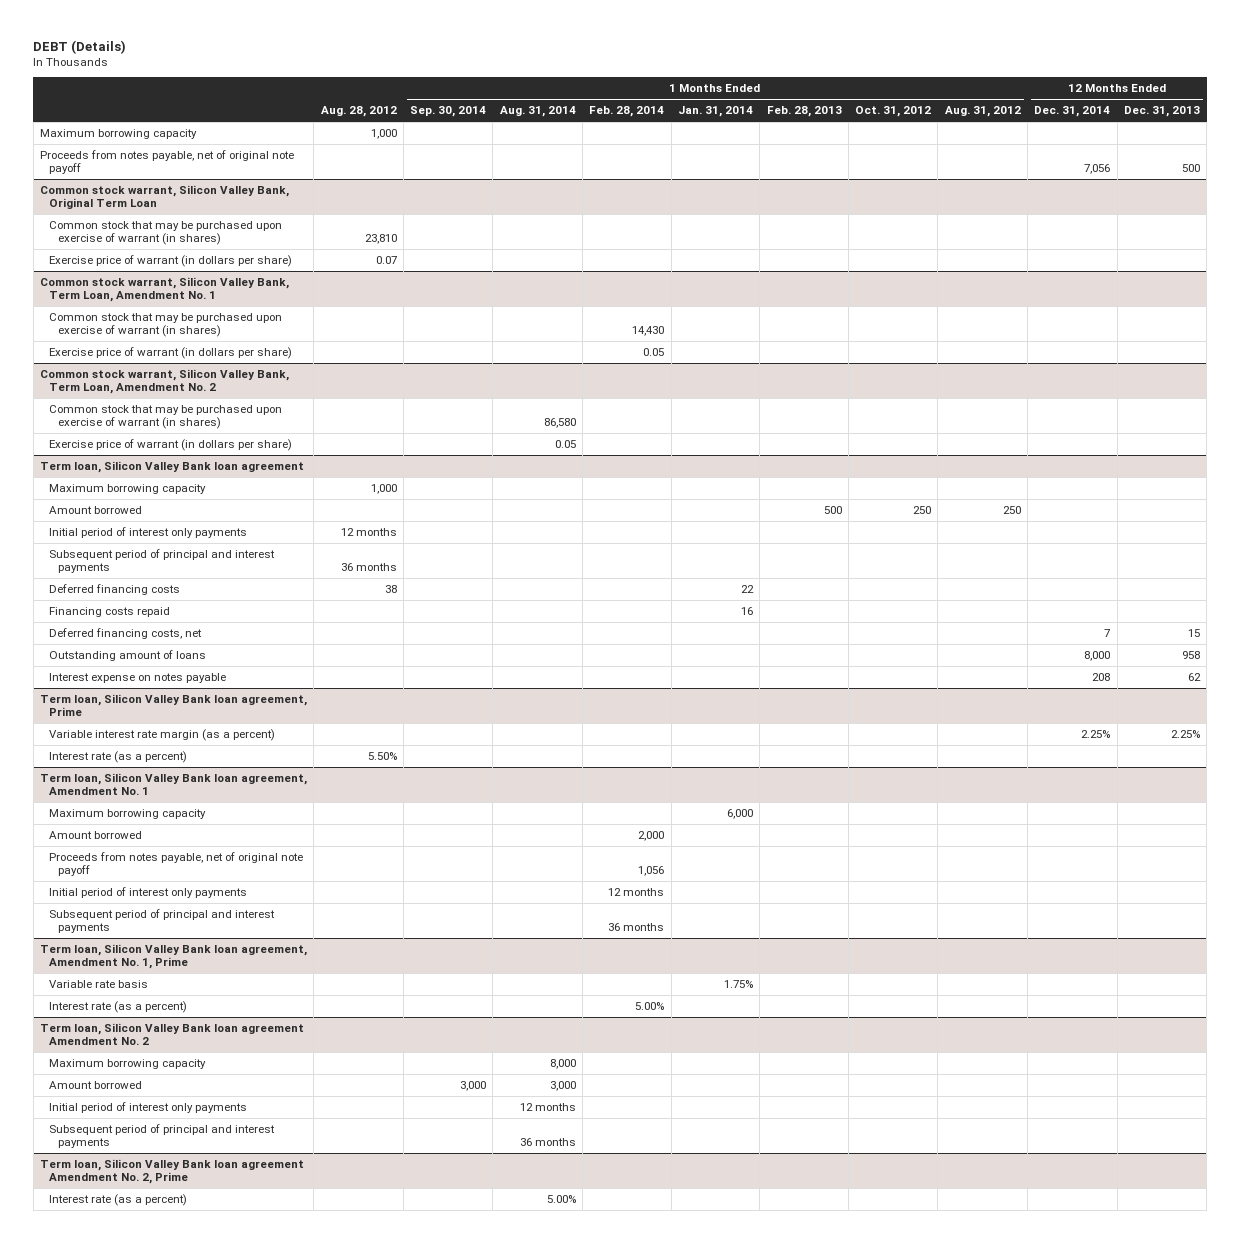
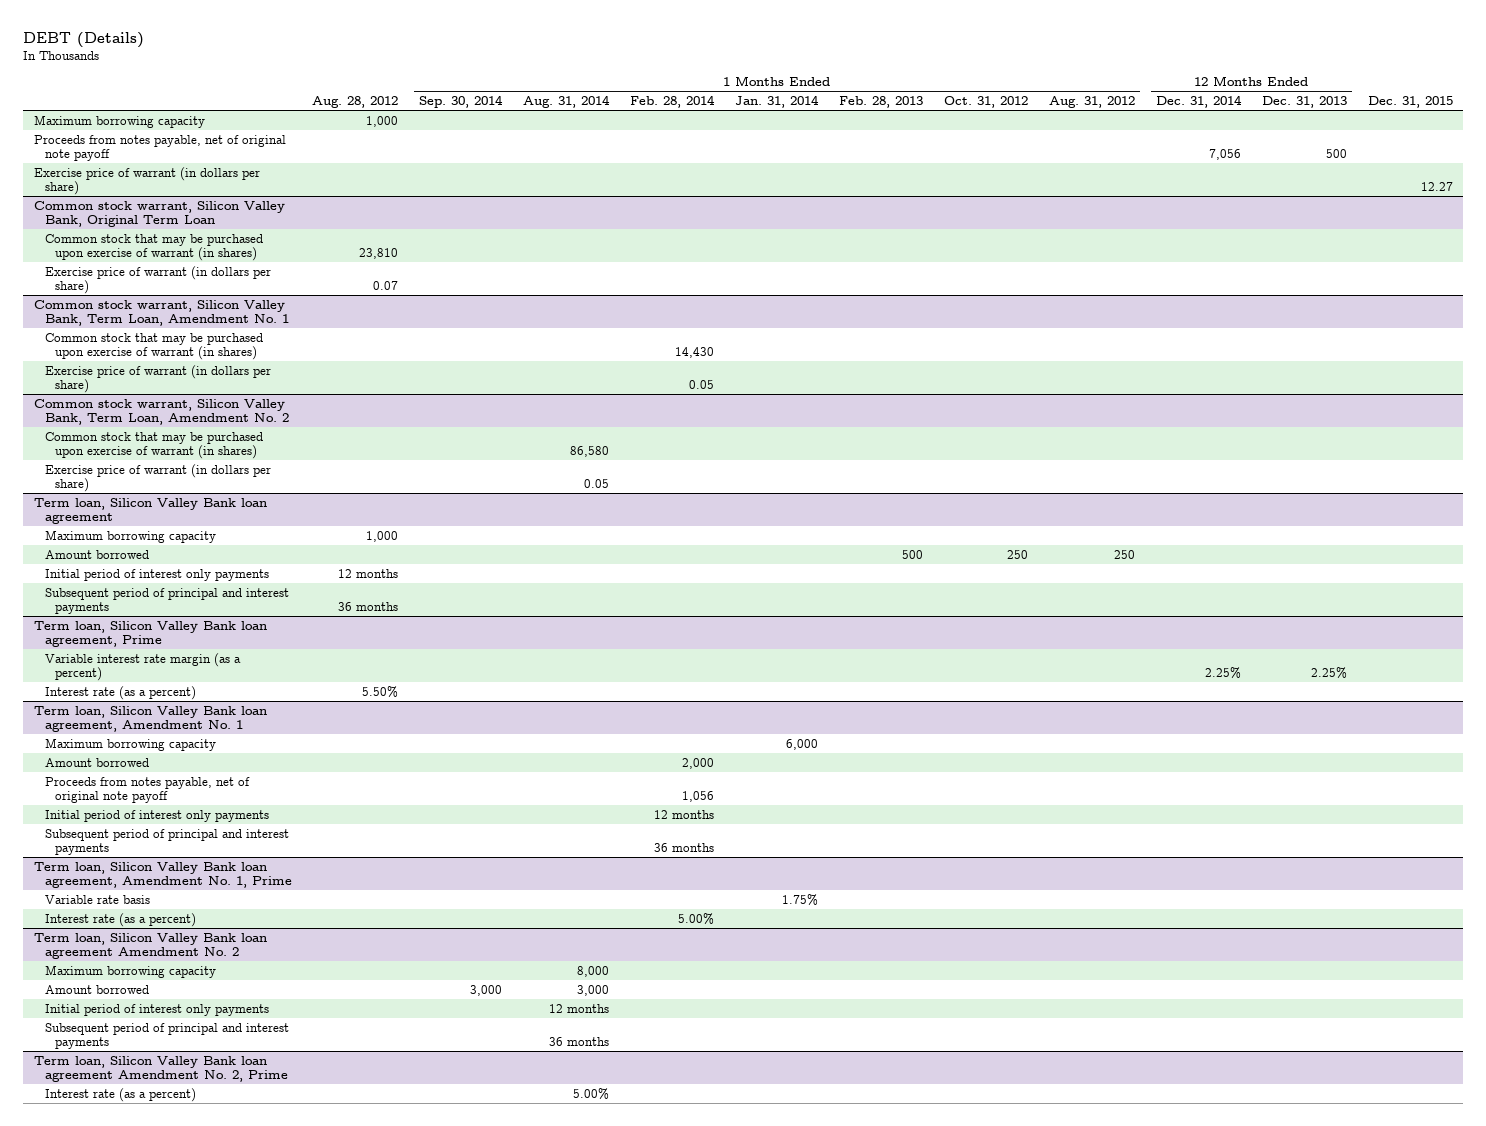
none -> [1367,96,1453,109] Dec. 31, 2015
none -> [33,166,260,196] Exercise price of warrant (in dollars per share)
[48,584,180,596] Deferred financing costs -> none
[48,607,170,618] Financing costs repaid -> none
[48,628,202,640] Deferred financing costs, net -> none
[48,650,206,662] Outstanding amount of loans -> none
[48,673,226,684] Interest expense on notes payable -> none

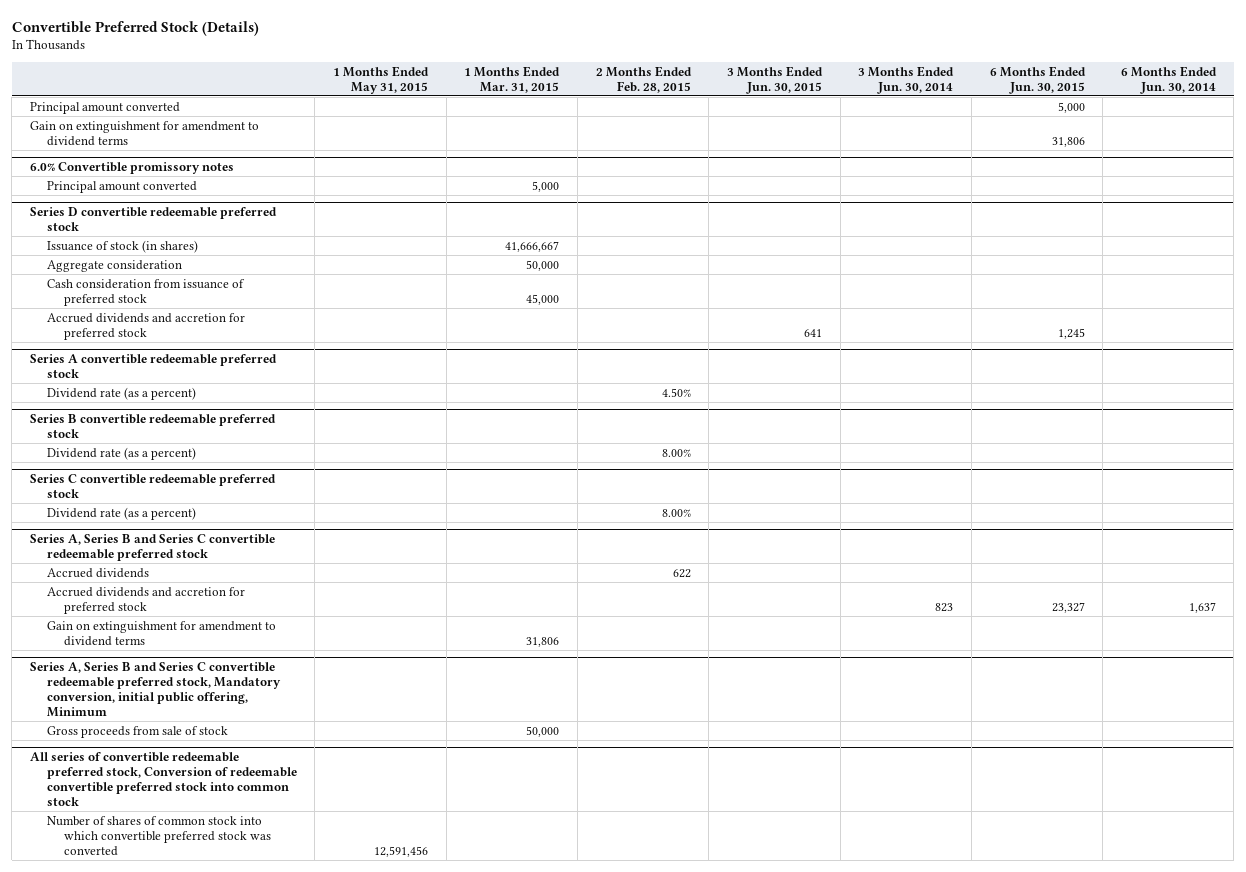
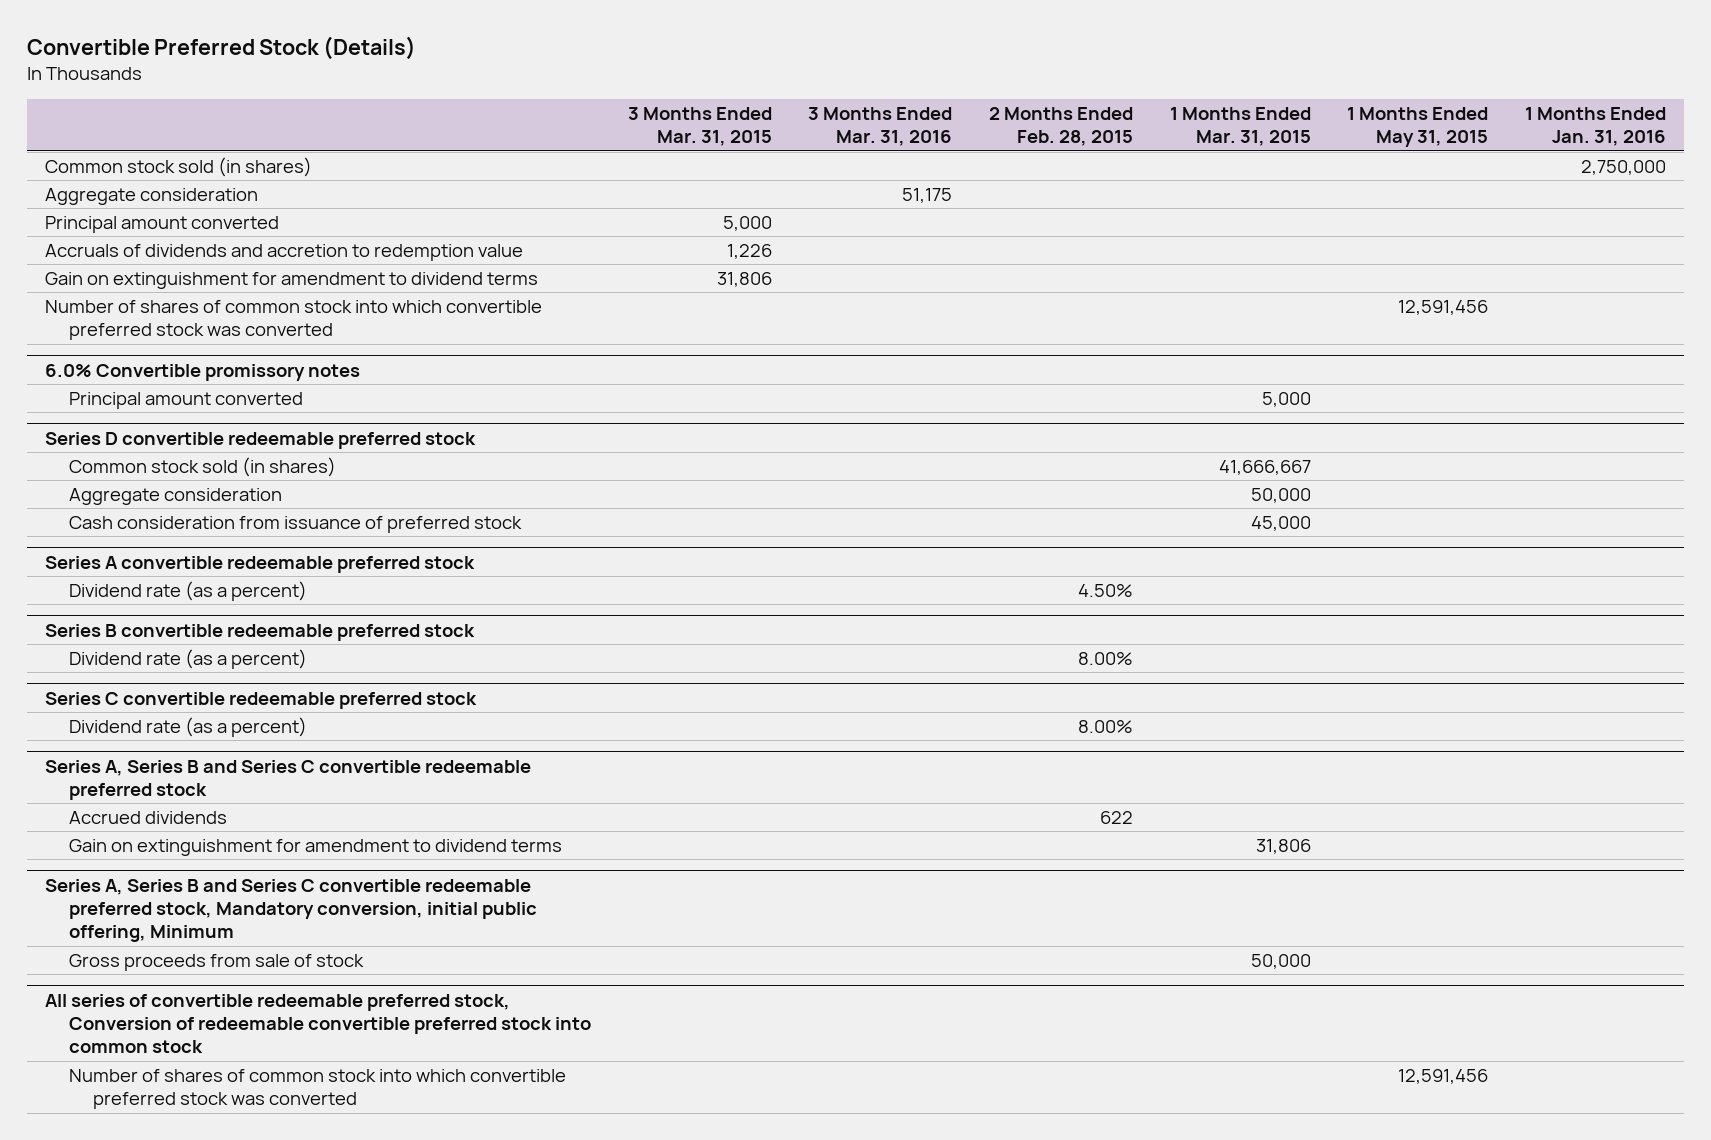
[726,65,823,94] 3 Months Ended Jun. 30, 2015 -> none
[858,65,955,94] 3 Months Ended Jun. 30, 2014 -> none
[989,65,1086,94] 6 Months Ended Jun. 30, 2015 -> none
[1120,65,1217,94] 6 Months Ended Jun. 30, 2014 -> none
none -> [627,106,772,147] 3 Months Ended Mar. 31, 2015
none -> [808,106,953,147] 3 Months Ended Mar. 31, 2016
none -> [1524,106,1666,147] 1 Months Ended Jan. 31, 2016
none -> [44,156,312,177] Common stock sold (in shares)
none -> [44,187,258,205] Aggregate consideration
none -> [44,243,523,261] Accruals of dividends and accretion to redemption value
none -> [44,299,542,341] Number of shares of common stock into which convertible preferred stock was converted
[46,239,198,253] Issuance of stock (in shares) -> [69,456,337,477] Common stock sold (in shares)
[46,312,245,340] Accrued dividends and accretion for preferred stock -> none
[46,586,245,614] Accrued dividends and accretion for preferred stock -> none

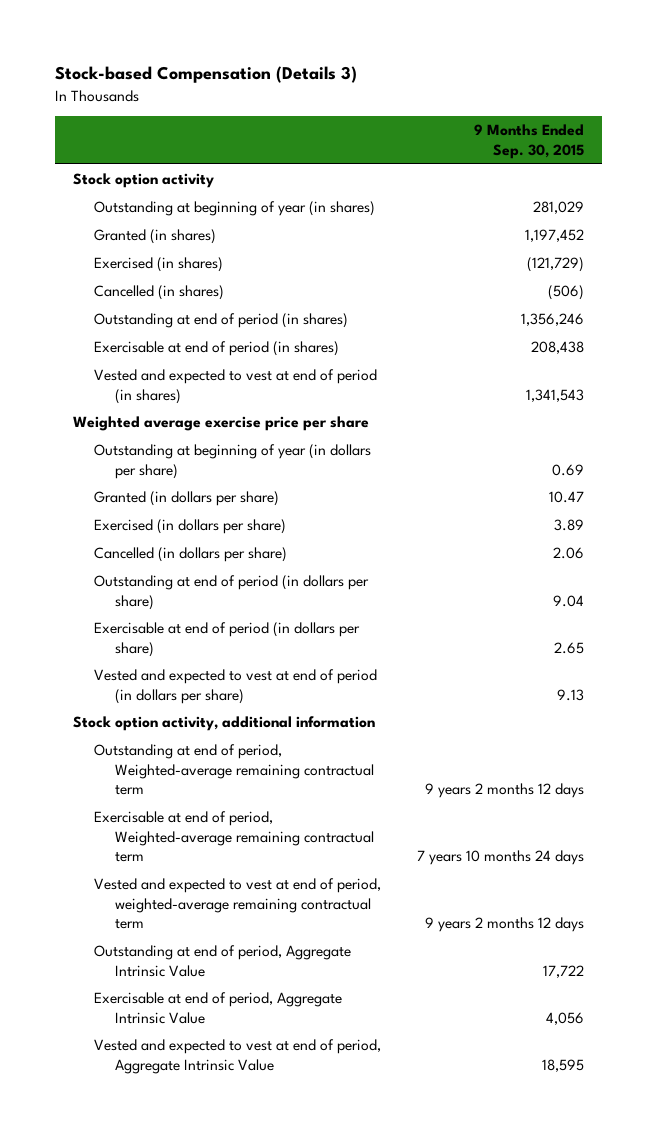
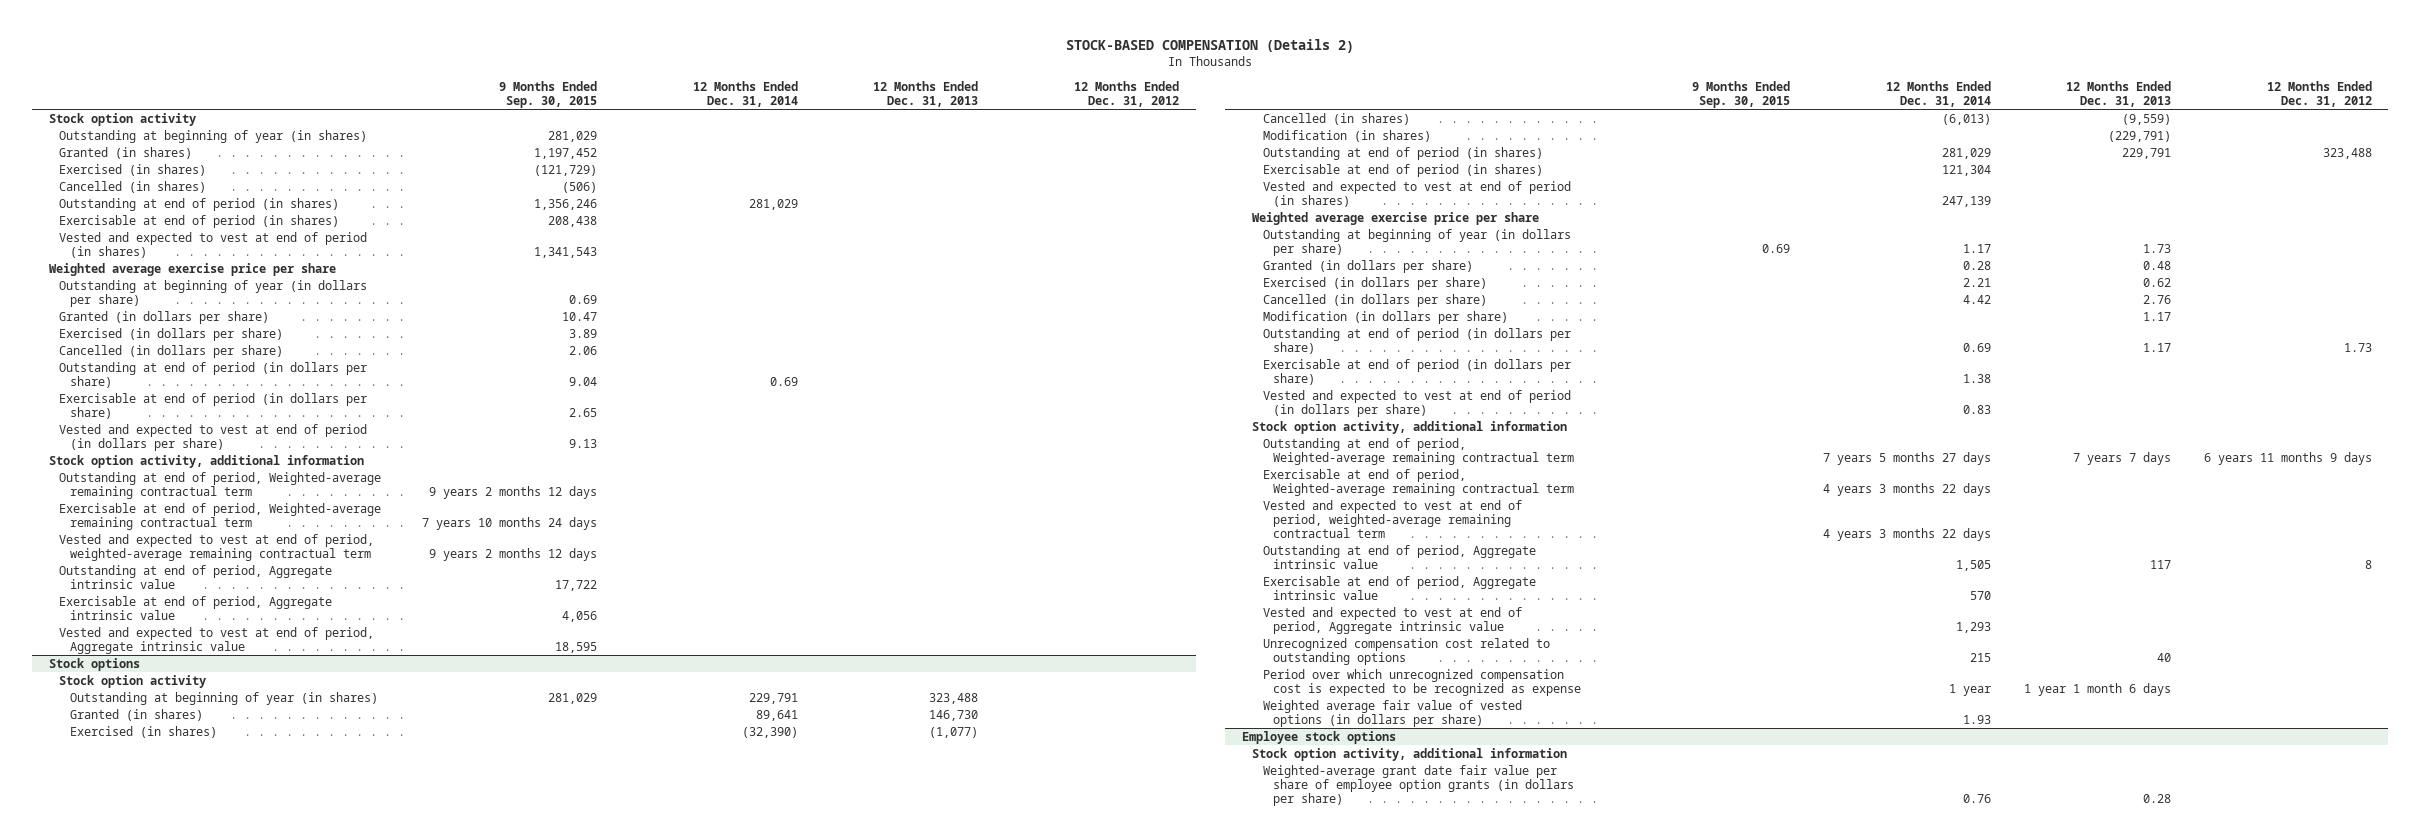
[54,66,357,84] Stock-based Compensation (Details 3) -> [1066,39,1355,54] STOCK-BASED COMPENSATION (Details 2)
none -> [692,81,798,107] 12 Months Ended Dec. 31, 2014
none -> [872,81,978,107] 12 Months Ended Dec. 31, 2013
none -> [1074,81,1180,107] 12 Months Ended Dec. 31, 2012
[94,944,352,977] Outstanding at end of period, Aggregate Intrinsic Value -> [59,564,333,589] Outstanding at end of period, Aggregate intrinsic value
[94,991,343,1024] Exercisable at end of period, Aggregate Intrinsic Value -> [59,595,333,620] Exercisable at end of period, Aggregate intrinsic value
[94,1038,382,1074] Vested and expected to vest at end of period, Aggregate Intrinsic Value -> [59,626,375,654] Vested and expected to vest at end of period, Aggregate intrinsic value
none -> [48,657,140,671] Stock options
none -> [59,674,207,688] Stock option activity
none -> [70,691,379,705] Outstanding at beginning of year (in shares)
none -> [70,708,204,721] Granted (in shares)
none -> [70,725,218,738] Exercised (in shares)
none -> [1262,112,1410,125] Cancelled (in shares)
none -> [1262,129,1431,142] Modification (in shares)
none -> [1262,146,1543,160] Outstanding at end of period (in shares)
none -> [1262,163,1543,177] Exercisable at end of period (in shares)
none -> [1262,180,1571,207] Vested and expected to vest at end of period (in shares)
none -> [1252,211,1540,225] Weighted average exercise price per share
none -> [1262,228,1571,256] Outstanding at beginning of year (in dollars per share)
none -> [1262,259,1473,273] Granted (in dollars per share)
none -> [1262,276,1487,290] Exercised (in dollars per share)
none -> [1262,293,1487,307] Cancelled (in dollars per share)
none -> [1262,310,1508,324] Modification (in dollars per share)
none -> [1262,327,1571,354] Outstanding at end of period (in dollars per share)
none -> [1262,358,1571,385] Exercisable at end of period (in dollars per share)
none -> [1262,389,1571,417] Vested and expected to vest at end of period (in dollars per share)
none -> [1252,420,1568,434] Stock option activity, additional information
none -> [1262,437,1575,465] Outstanding at end of period, Weighted-average remaining contractual term
none -> [1262,468,1575,496] Exercisable at end of period, Weighted-average remaining contractual term
none -> [1262,499,1522,538] Vested and expected to vest at end of period, weighted-average remaining contractual term
none -> [1262,544,1536,569] Outstanding at end of period, Aggregate intrinsic value
none -> [1262,575,1536,600] Exercisable at end of period, Aggregate intrinsic value
none -> [1262,606,1522,634] Vested and expected to vest at end of period, Aggregate intrinsic value
none -> [1262,637,1550,665] Unrecognized compensation cost related to outstanding options
none -> [1262,668,1582,696] Period over which unrecognized compensation cost is expected to be recognized as expense
none -> [1262,699,1522,727] Weighted average fair value of vested options (in dollars per share)
none -> [1241,730,1396,744] Employee stock options
none -> [1252,747,1568,761] Stock option activity, additional information
none -> [1262,764,1575,806] Weighted-average grant date fair value per share of employee option grants (in dollars per share)

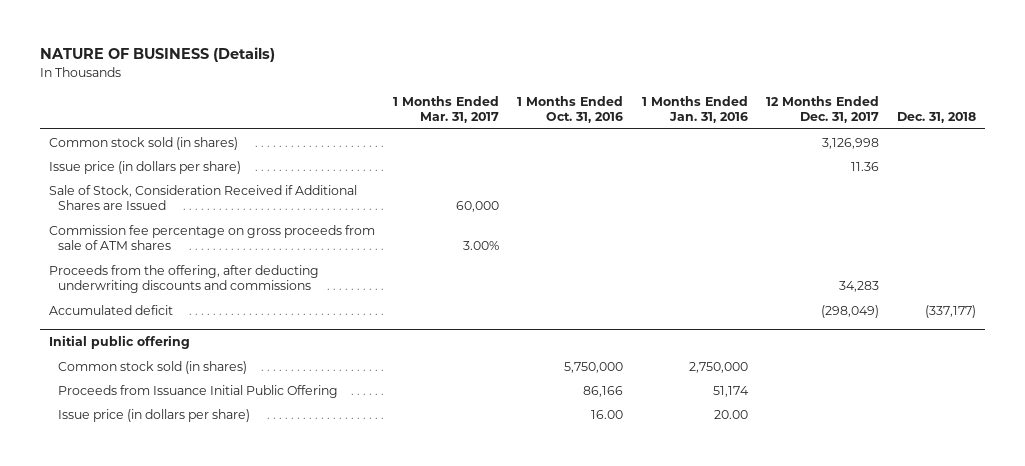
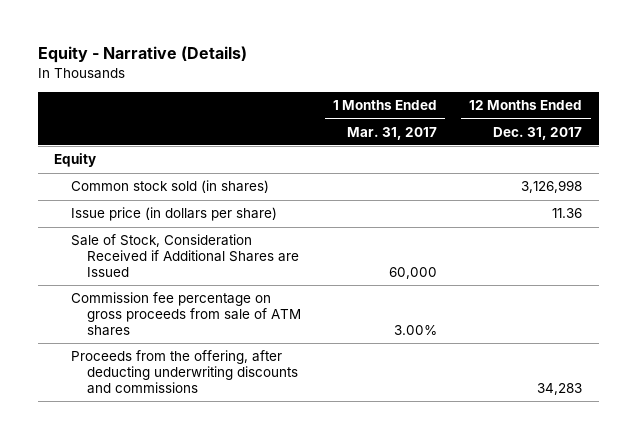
[39,47,275,63] NATURE OF BUSINESS (Details) -> [38,46,248,64] Equity - Narrative (Details)
[517,95,624,124] 1 Months Ended Oct. 31, 2016 -> none
[641,95,748,124] 1 Months Ended Jan. 31, 2016 -> none
[897,112,977,124] Dec. 31, 2018 -> none
none -> [54,153,97,168] Equity
[48,304,173,315] Accumulated deficit -> none
[48,335,190,350] Initial public offering -> none
[58,360,248,374] Common stock sold (in shares) -> none
[58,384,339,398] Proceeds from Issuance Initial Public Offering -> none
[58,408,251,422] Issue price (in dollars per share) -> none

